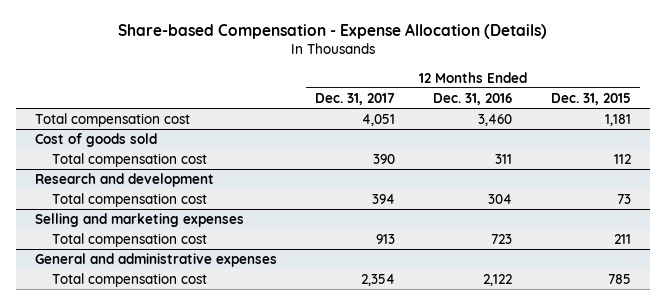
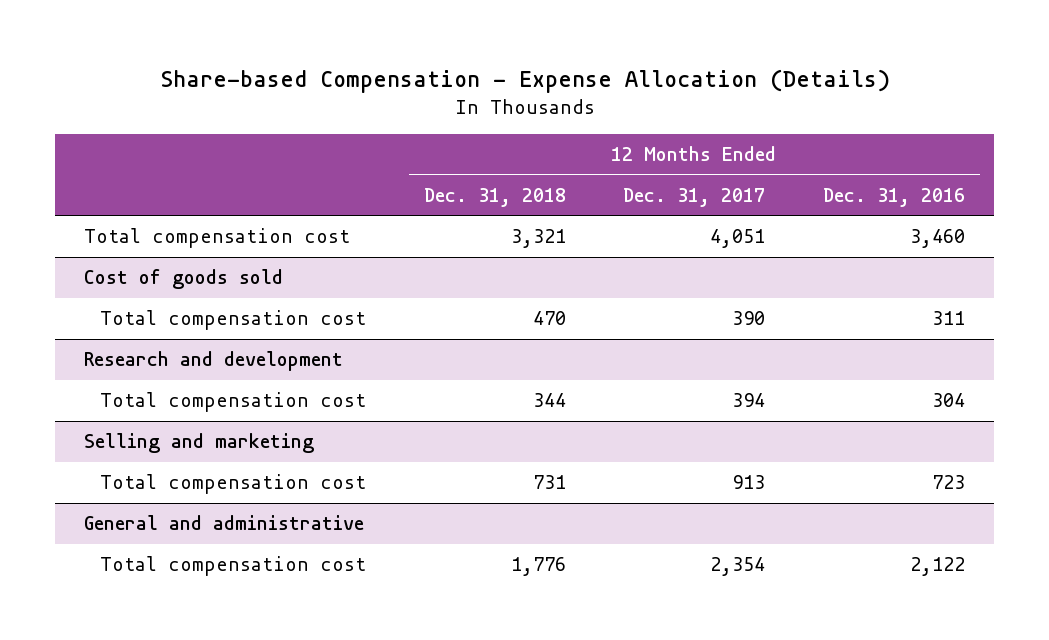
[550,92,631,105] Dec. 31, 2015 -> none
none -> [423,187,566,207] Dec. 31, 2018
[34,212,244,227] Selling and marketing expenses -> [84,433,315,454] Selling and marketing
[34,252,277,267] General and administrative expenses -> [84,515,365,531] General and administrative

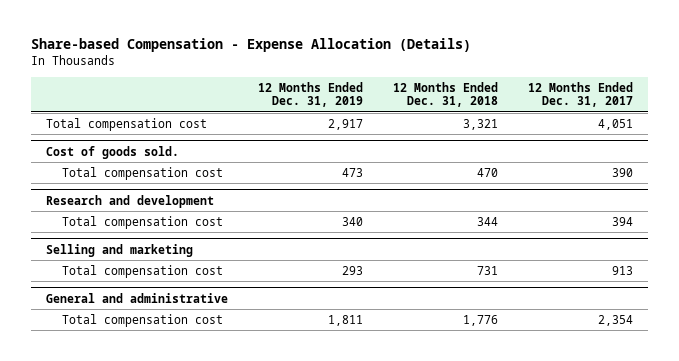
[823,187,966,207] Dec. 31, 2016 -> none
none -> [258,81,364,108] 12 Months Ended Dec. 31, 2019
[84,269,284,290] Cost of goods sold -> [46,145,180,159] Cost of goods sold.

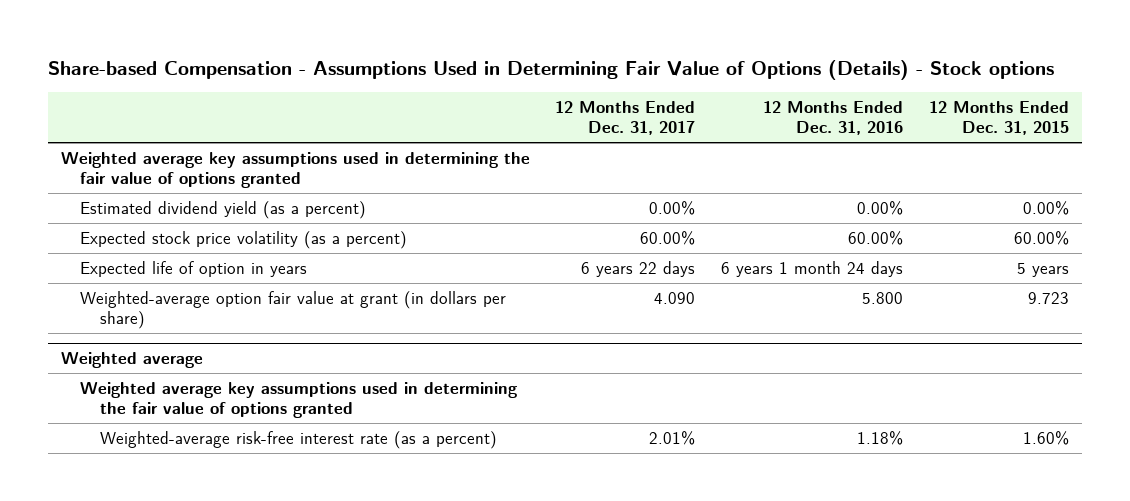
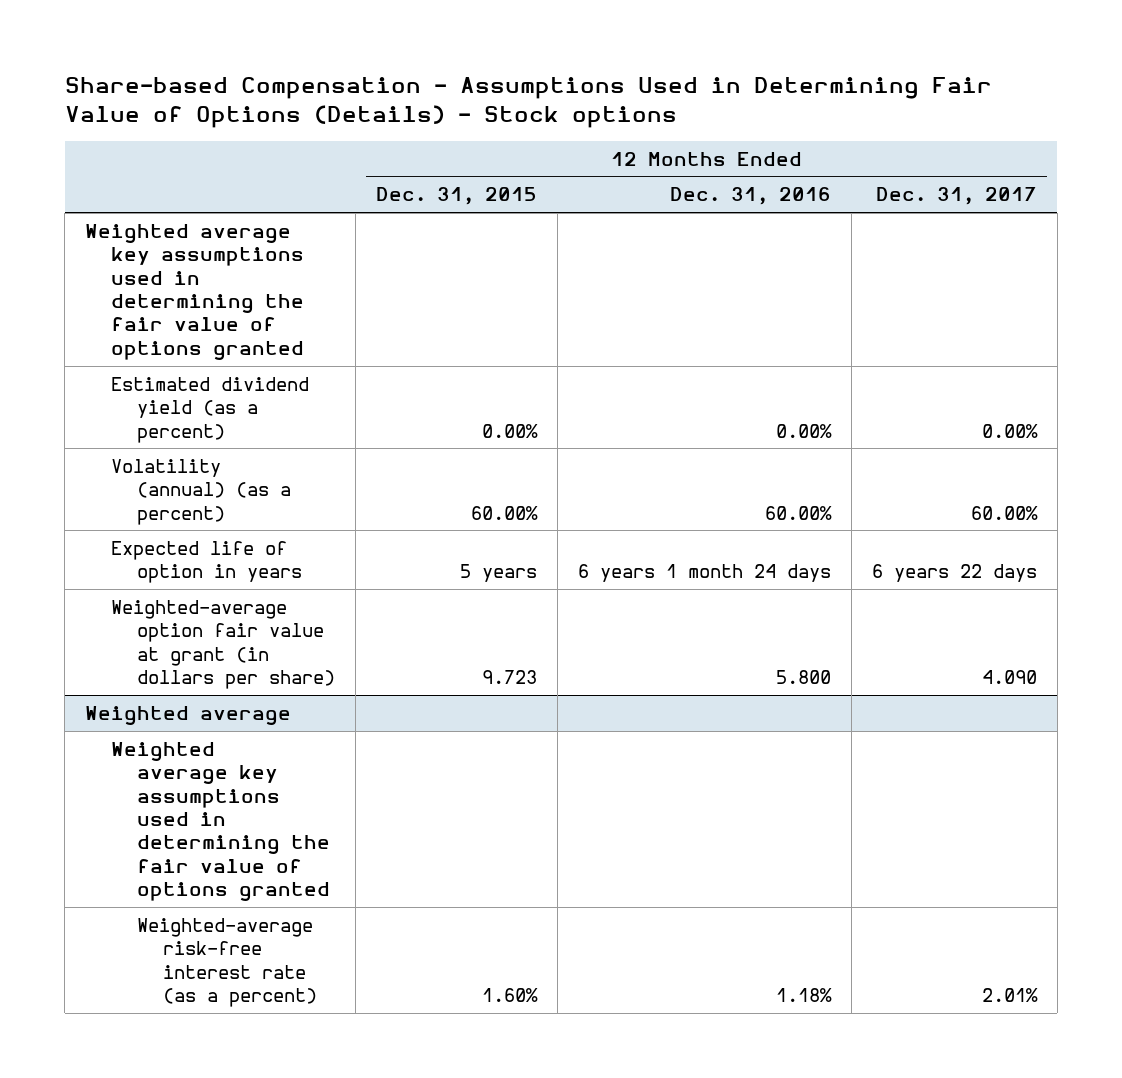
[80,231,408,250] Expected stock price volatility (as a percent) -> [111,458,292,525] Volatility (annual) (as a percent)

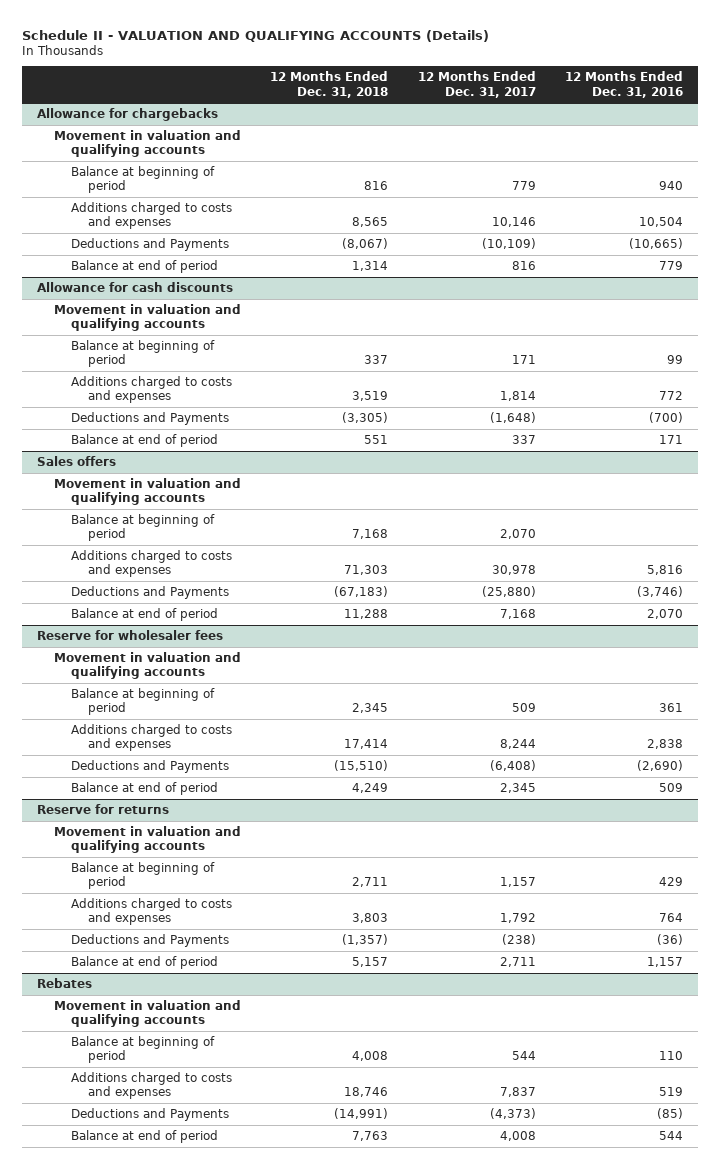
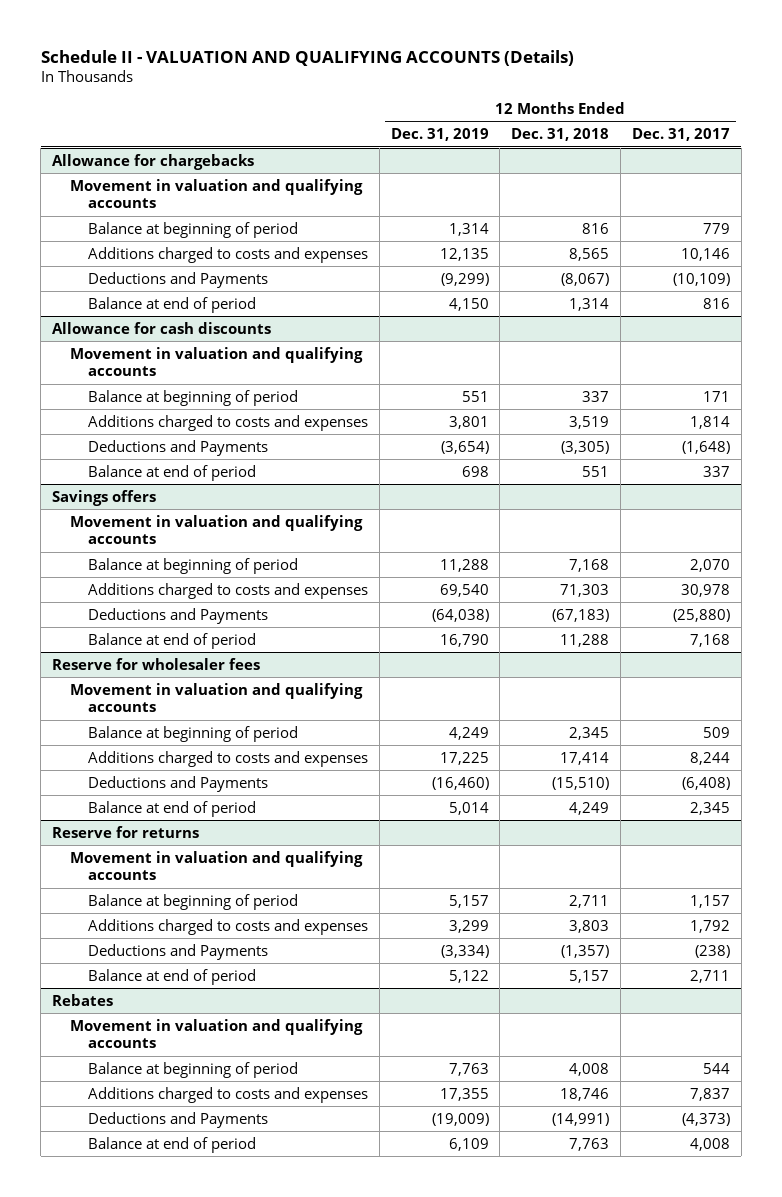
[564,71,683,98] 12 Months Ended Dec. 31, 2016 -> none
none -> [390,128,489,142] Dec. 31, 2019
[36,455,116,466] Sales offers -> [52,489,157,506] Savings offers

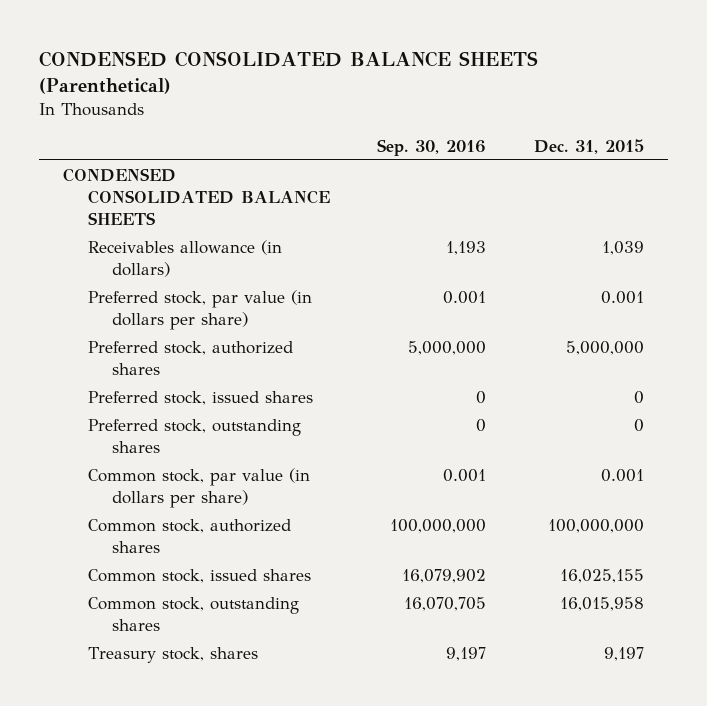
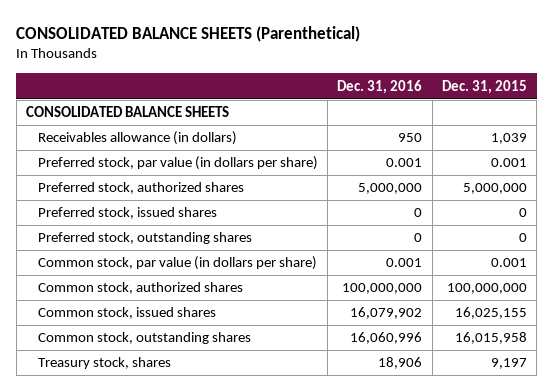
[39,50,539,94] CONDENSED CONSOLIDATED BALANCE SHEETS (Parenthetical) -> [16,25,361,42] CONSOLIDATED BALANCE SHEETS (Parenthetical)
[377,138,487,156] Sep. 30, 2016 -> none
none -> [337,79,423,94] Dec. 31, 2016
[63,167,330,225] CONDENSED CONSOLIDATED BALANCE SHEETS -> [25,106,229,118] CONSOLIDATED BALANCE SHEETS

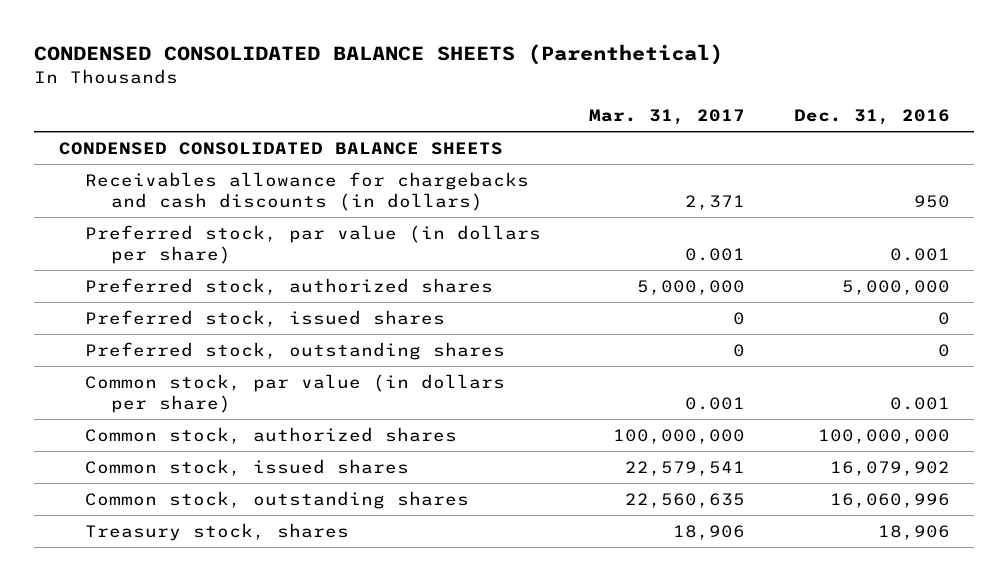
[16,25,361,42] CONSOLIDATED BALANCE SHEETS (Parenthetical) -> [34,44,724,66] CONDENSED CONSOLIDATED BALANCE SHEETS (Parenthetical)
[441,79,527,94] Dec. 31, 2015 -> none
none -> [589,109,746,126] Mar. 31, 2017
[25,106,229,118] CONSOLIDATED BALANCE SHEETS -> [58,141,503,155] CONDENSED CONSOLIDATED BALANCE SHEETS
[37,131,237,146] Receivables allowance (in dollars) -> [84,171,529,212] Receivables allowance for chargebacks and cash discounts (in dollars)

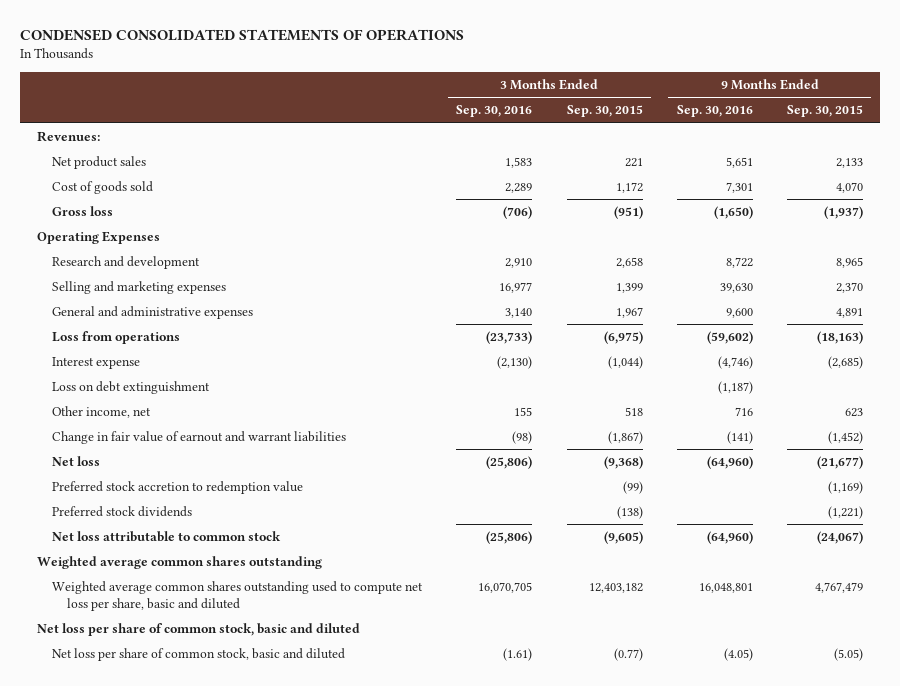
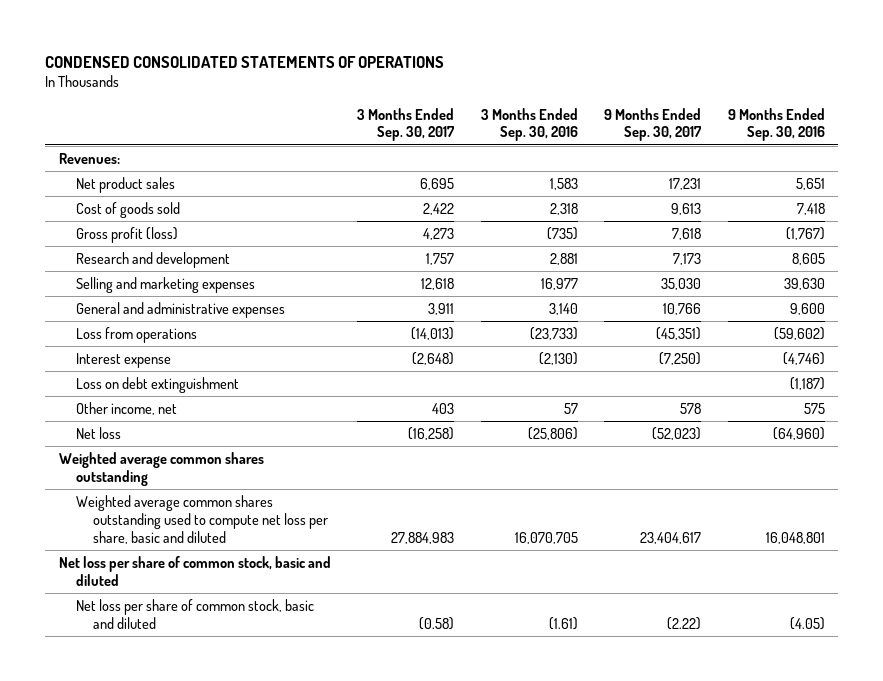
[566,105,643,118] Sep. 30, 2015 -> none
[786,105,863,118] Sep. 30, 2015 -> none
none -> [357,107,456,142] 3 Months Ended Sep. 30, 2017
none -> [604,107,703,142] 9 Months Ended Sep. 30, 2017
[36,231,160,245] Operating Expenses -> none
[505,183,533,194] 2,289 -> [549,202,578,215] 2,318
[725,182,753,194] 7,301 -> [796,202,825,215] 7,418
[52,206,114,217] Gross loss -> [75,226,178,243] Gross profit (loss)
[503,206,533,220] (706) -> [546,226,578,240] (735)
[713,206,753,220] (1,650) -> [785,226,825,240] (1,767)
[505,258,533,269] 2,910 -> [549,252,578,265] 2,881
[725,257,753,269] 8,722 -> [791,252,825,265] 8,605
[52,431,347,445] Change in fair value of earnout and warrant liabilities -> none
[514,407,533,417] 155 -> [563,402,578,414] 57
[734,407,753,417] 716 -> [803,402,825,414] 575
[52,481,304,495] Preferred stock accretion to redemption value -> none
[52,506,193,518] Preferred stock dividends -> none
[52,531,282,543] Net loss attributable to common stock -> none

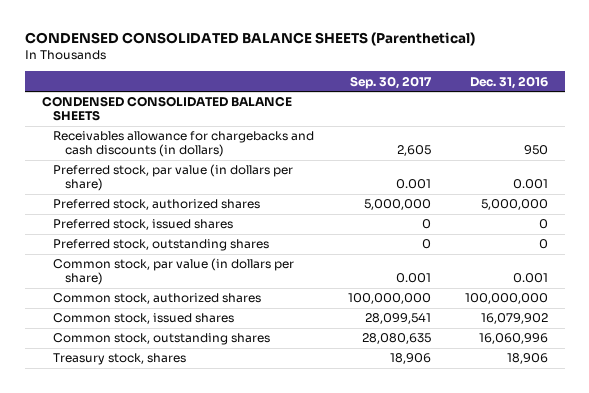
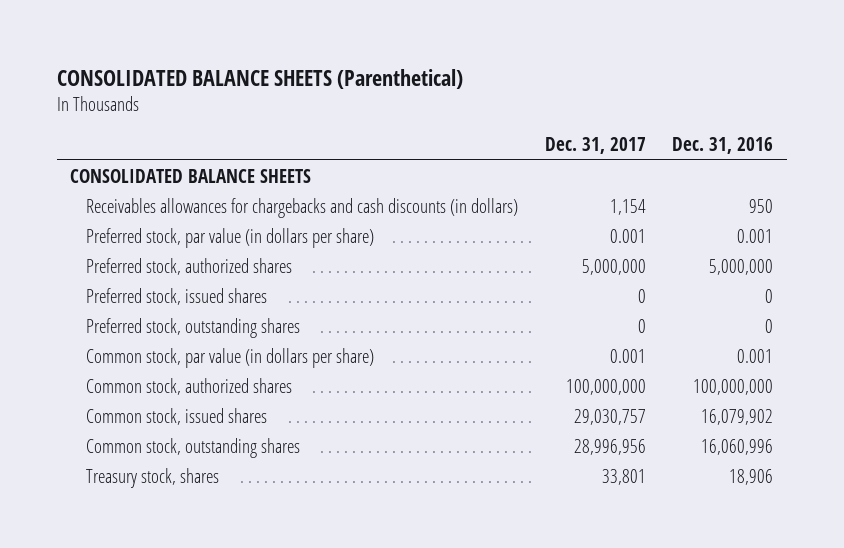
[24,32,475,47] CONDENSED CONSOLIDATED BALANCE SHEETS (Parenthetical) -> [57,68,464,89] CONSOLIDATED BALANCE SHEETS (Parenthetical)
[350,75,433,89] Sep. 30, 2017 -> none
none -> [544,137,646,155] Dec. 31, 2017
[41,96,292,122] CONDENSED CONSOLIDATED BALANCE SHEETS -> [70,168,312,183] CONSOLIDATED BALANCE SHEETS
[53,131,315,158] Receivables allowance for chargebacks and cash discounts (in dollars) -> [86,197,519,218] Receivables allowances for chargebacks and cash discounts (in dollars)

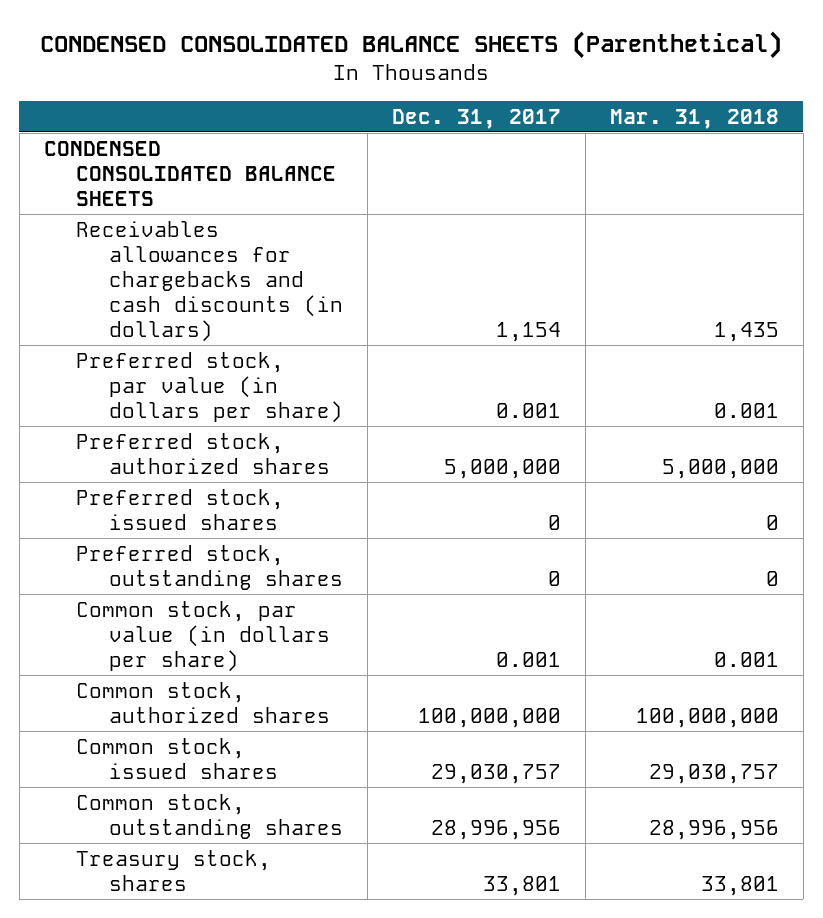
[57,68,464,89] CONSOLIDATED BALANCE SHEETS (Parenthetical) -> [40,30,783,59] CONDENSED CONSOLIDATED BALANCE SHEETS (Parenthetical)
[672,137,774,155] Dec. 31, 2016 -> none
none -> [609,108,779,129] Mar. 31, 2018
[70,168,312,183] CONSOLIDATED BALANCE SHEETS -> [43,140,337,206] CONDENSED CONSOLIDATED BALANCE SHEETS

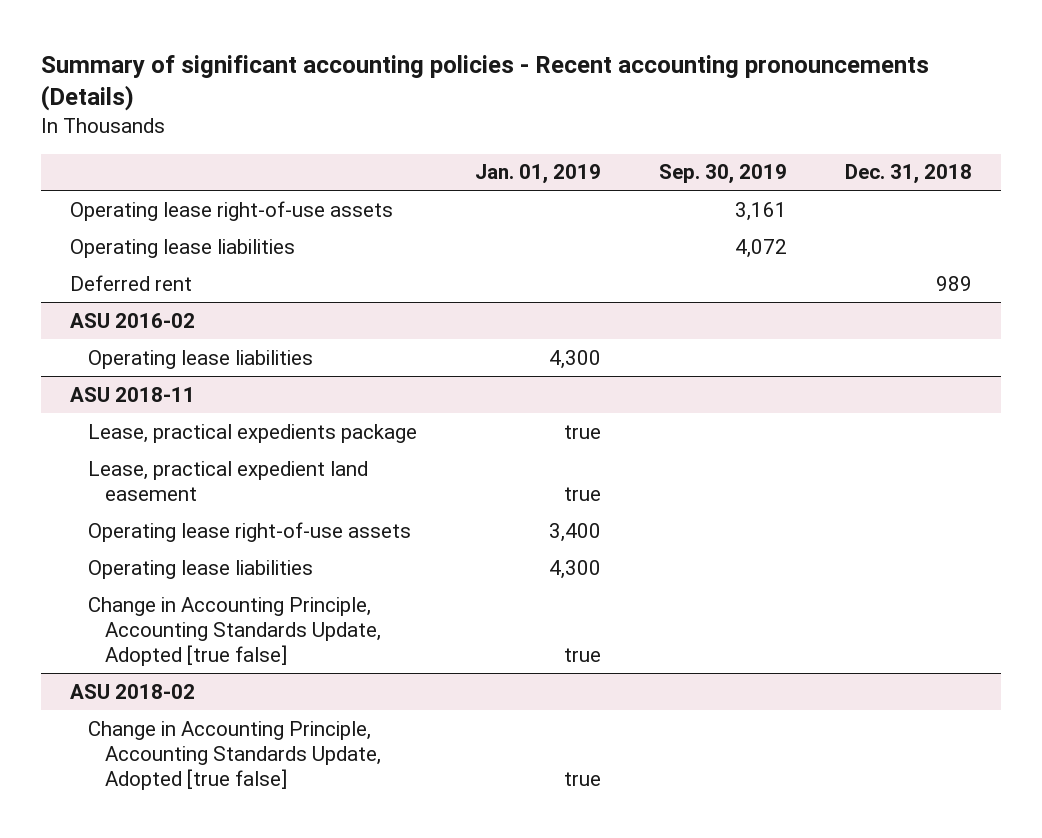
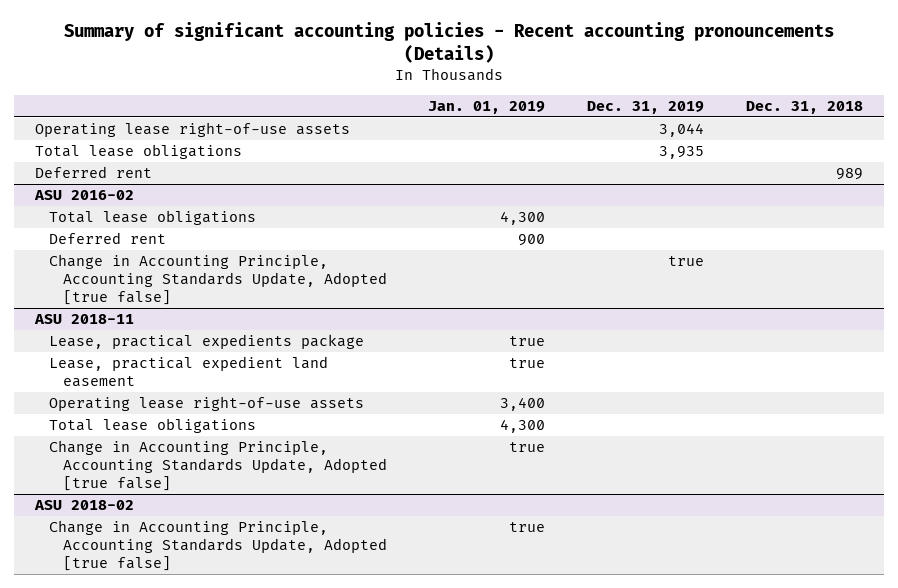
[659,164,788,185] Sep. 30, 2019 -> none
none -> [587,100,705,114] Dec. 31, 2019
[70,238,296,258] Operating lease liabilities -> [35,144,243,160] Total lease obligations
[87,349,313,369] Operating lease liabilities -> [48,210,256,226] Total lease obligations
none -> [48,232,166,245] Deferred rent
none -> [48,254,387,305] Change in Accounting Principle, Accounting Standards Update, Adopted [true false]
[87,559,313,579] Operating lease liabilities -> [48,418,256,434] Total lease obligations

